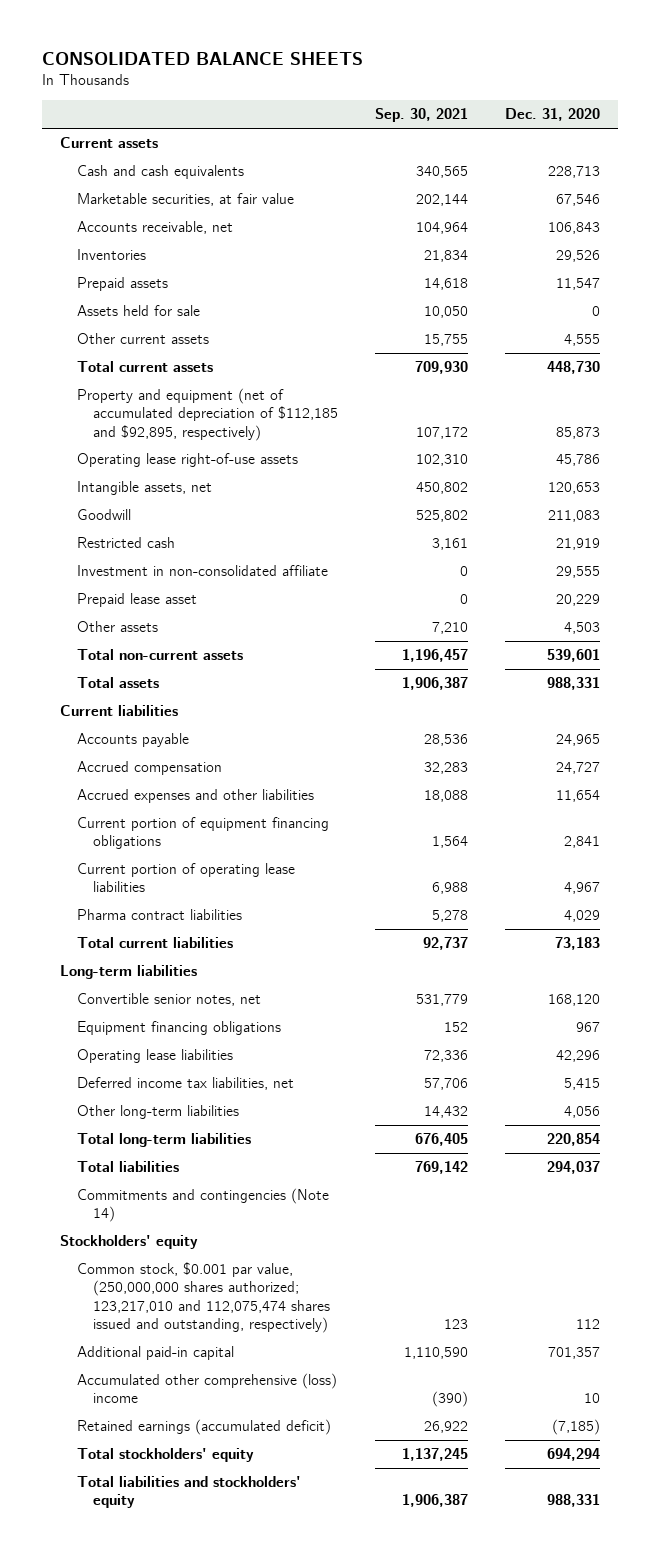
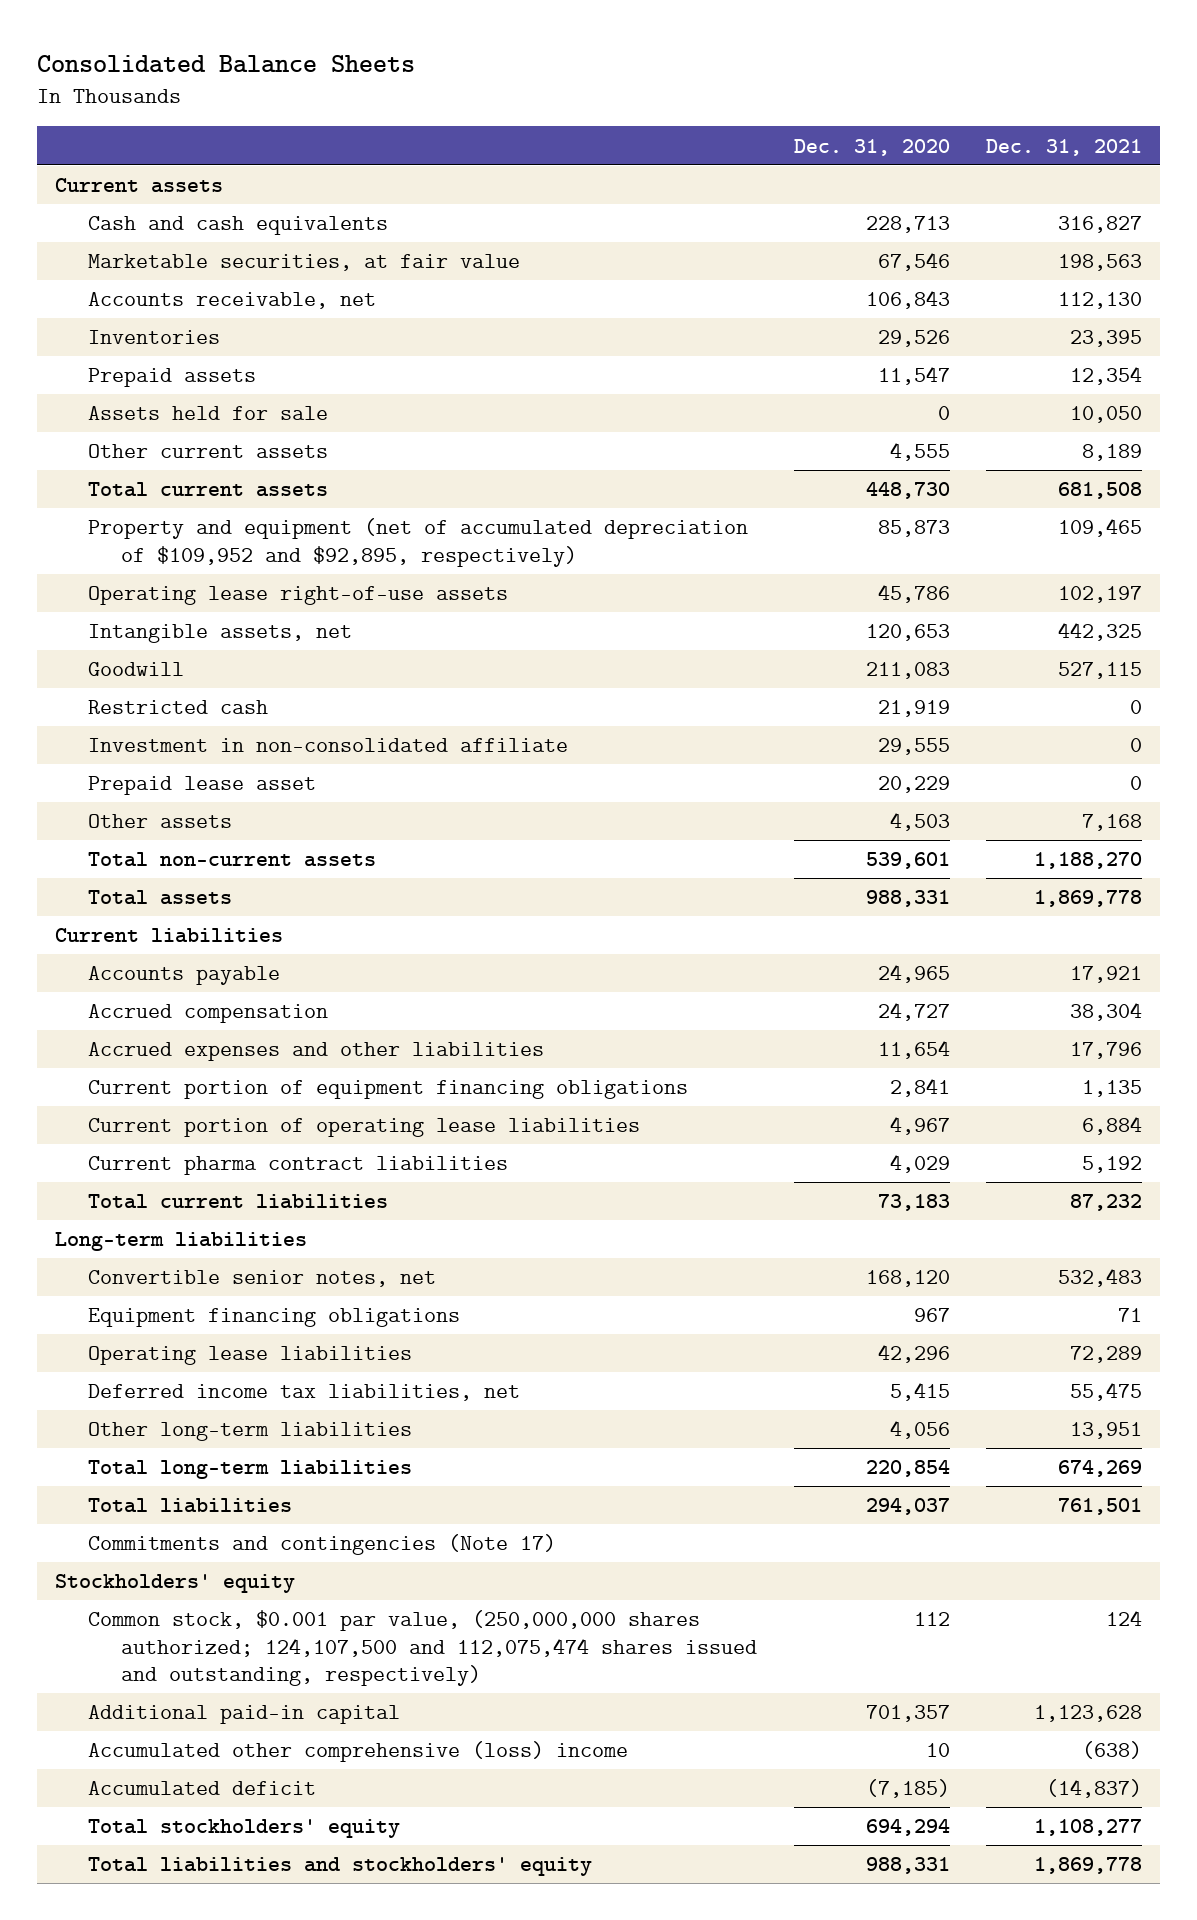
[41,51,363,65] CONSOLIDATED BALANCE SHEETS -> [36,55,415,74] Consolidated Balance Sheets
[375,108,469,123] Sep. 30, 2021 -> none
none -> [986,138,1143,156] Dec. 31, 2021
[76,388,339,441] Property and equipment (net of accumulated depreciation of $112,185 and $92,895, respectively) -> [88,518,749,567] Property and equipment (net of accumulated depreciation of $109,952 and $92,895, respectively)
[76,909,242,921] Pharma contract liabilities -> [88,1156,509,1176] Current pharma contract liabilities
[76,1188,329,1223] Commitments and contingencies (Note 14) -> [88,1534,557,1556] Commitments and contingencies (Note 17)
[76,1262,331,1333] Common stock, $0.001 par value, (250,000,000 shares authorized; 123,217,010 and 112,075,474 shares issued and outstanding, respectively) -> [88,1610,758,1686] Common stock, $0.001 par value, (250,000,000 shares authorized; 124,107,500 and 112,075,474 shares issued and outstanding, respectively)
[76,1419,331,1436] Retained earnings (accumulated deficit) -> [88,1781,317,1796] Accumulated deficit

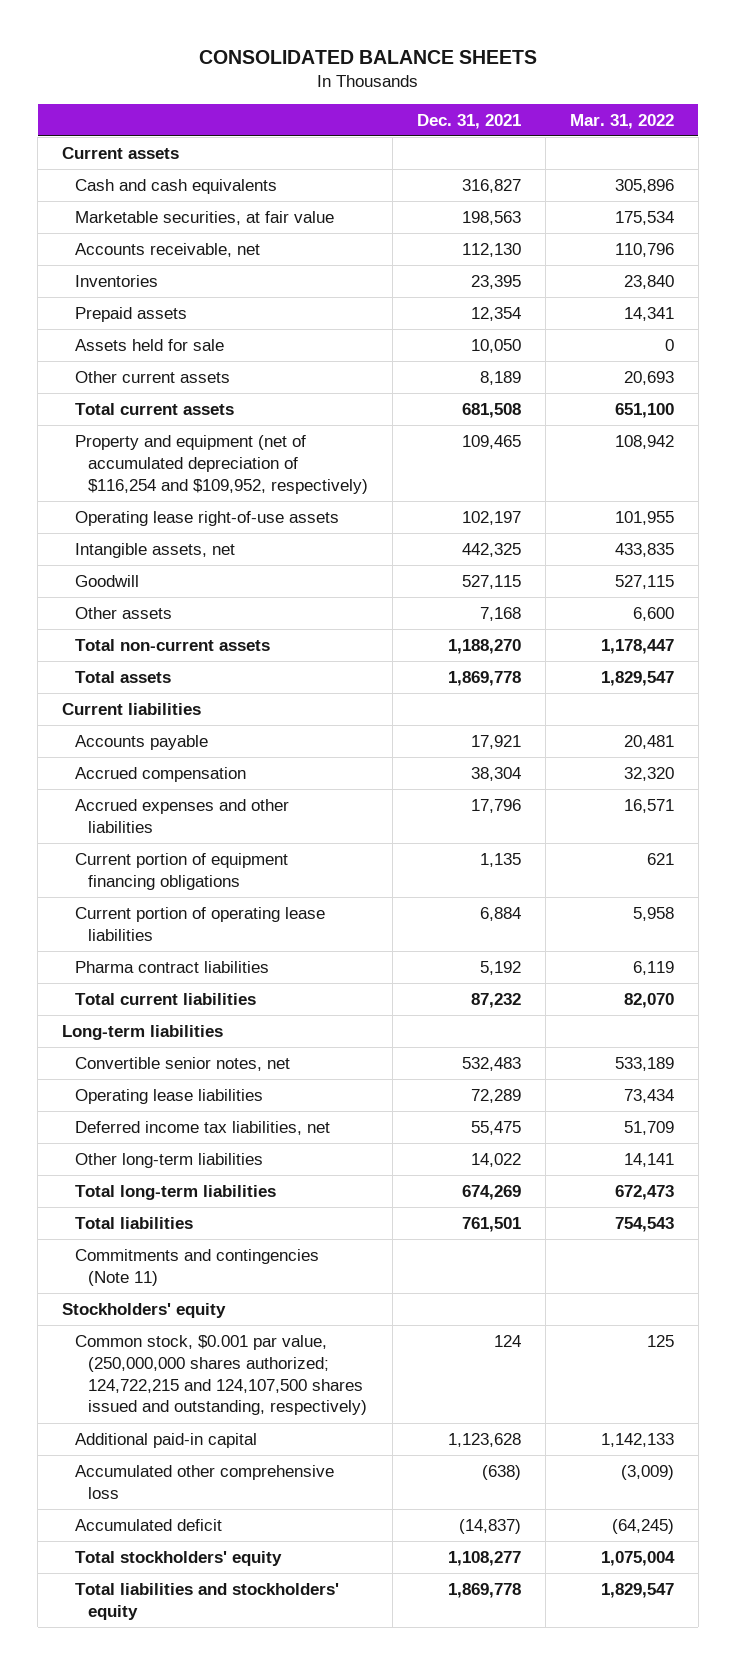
[36,55,415,74] Consolidated Balance Sheets -> [198,49,537,64] CONSOLIDATED BALANCE SHEETS
[793,138,950,156] Dec. 31, 2020 -> none
none -> [569,113,674,129] Mar. 31, 2022
[88,518,749,567] Property and equipment (net of accumulated depreciation of $109,952 and $92,895, respectively) -> [74,434,368,494] Property and equipment (net of accumulated depreciation of $116,254 and $109,952, respectively)
[88,700,269,715] Restricted cash -> none
[88,738,569,753] Investment in non-consolidated affiliate -> none
[88,776,317,796] Prepaid lease asset -> none
[88,1156,509,1176] Current pharma contract liabilities -> [74,960,269,973] Pharma contract liabilities
[88,1308,461,1328] Equipment financing obligations -> none
[1070,1422,1143,1440] 13,951 -> [470,1152,521,1167] 14,022
[88,1534,557,1556] Commitments and contingencies (Note 17) -> [74,1248,319,1286] Commitments and contingencies (Note 11)
[88,1610,758,1686] Common stock, $0.001 par value, (250,000,000 shares authorized; 124,107,500 and 112,075,474 shares issued and outstanding, respectively) -> [74,1334,367,1416] Common stock, $0.001 par value, (250,000,000 shares authorized; 124,722,215 and 124,107,500 shares issued and outstanding, respectively)
[88,1741,629,1763] Accumulated other comprehensive (loss) income -> [74,1464,334,1499] Accumulated other comprehensive loss

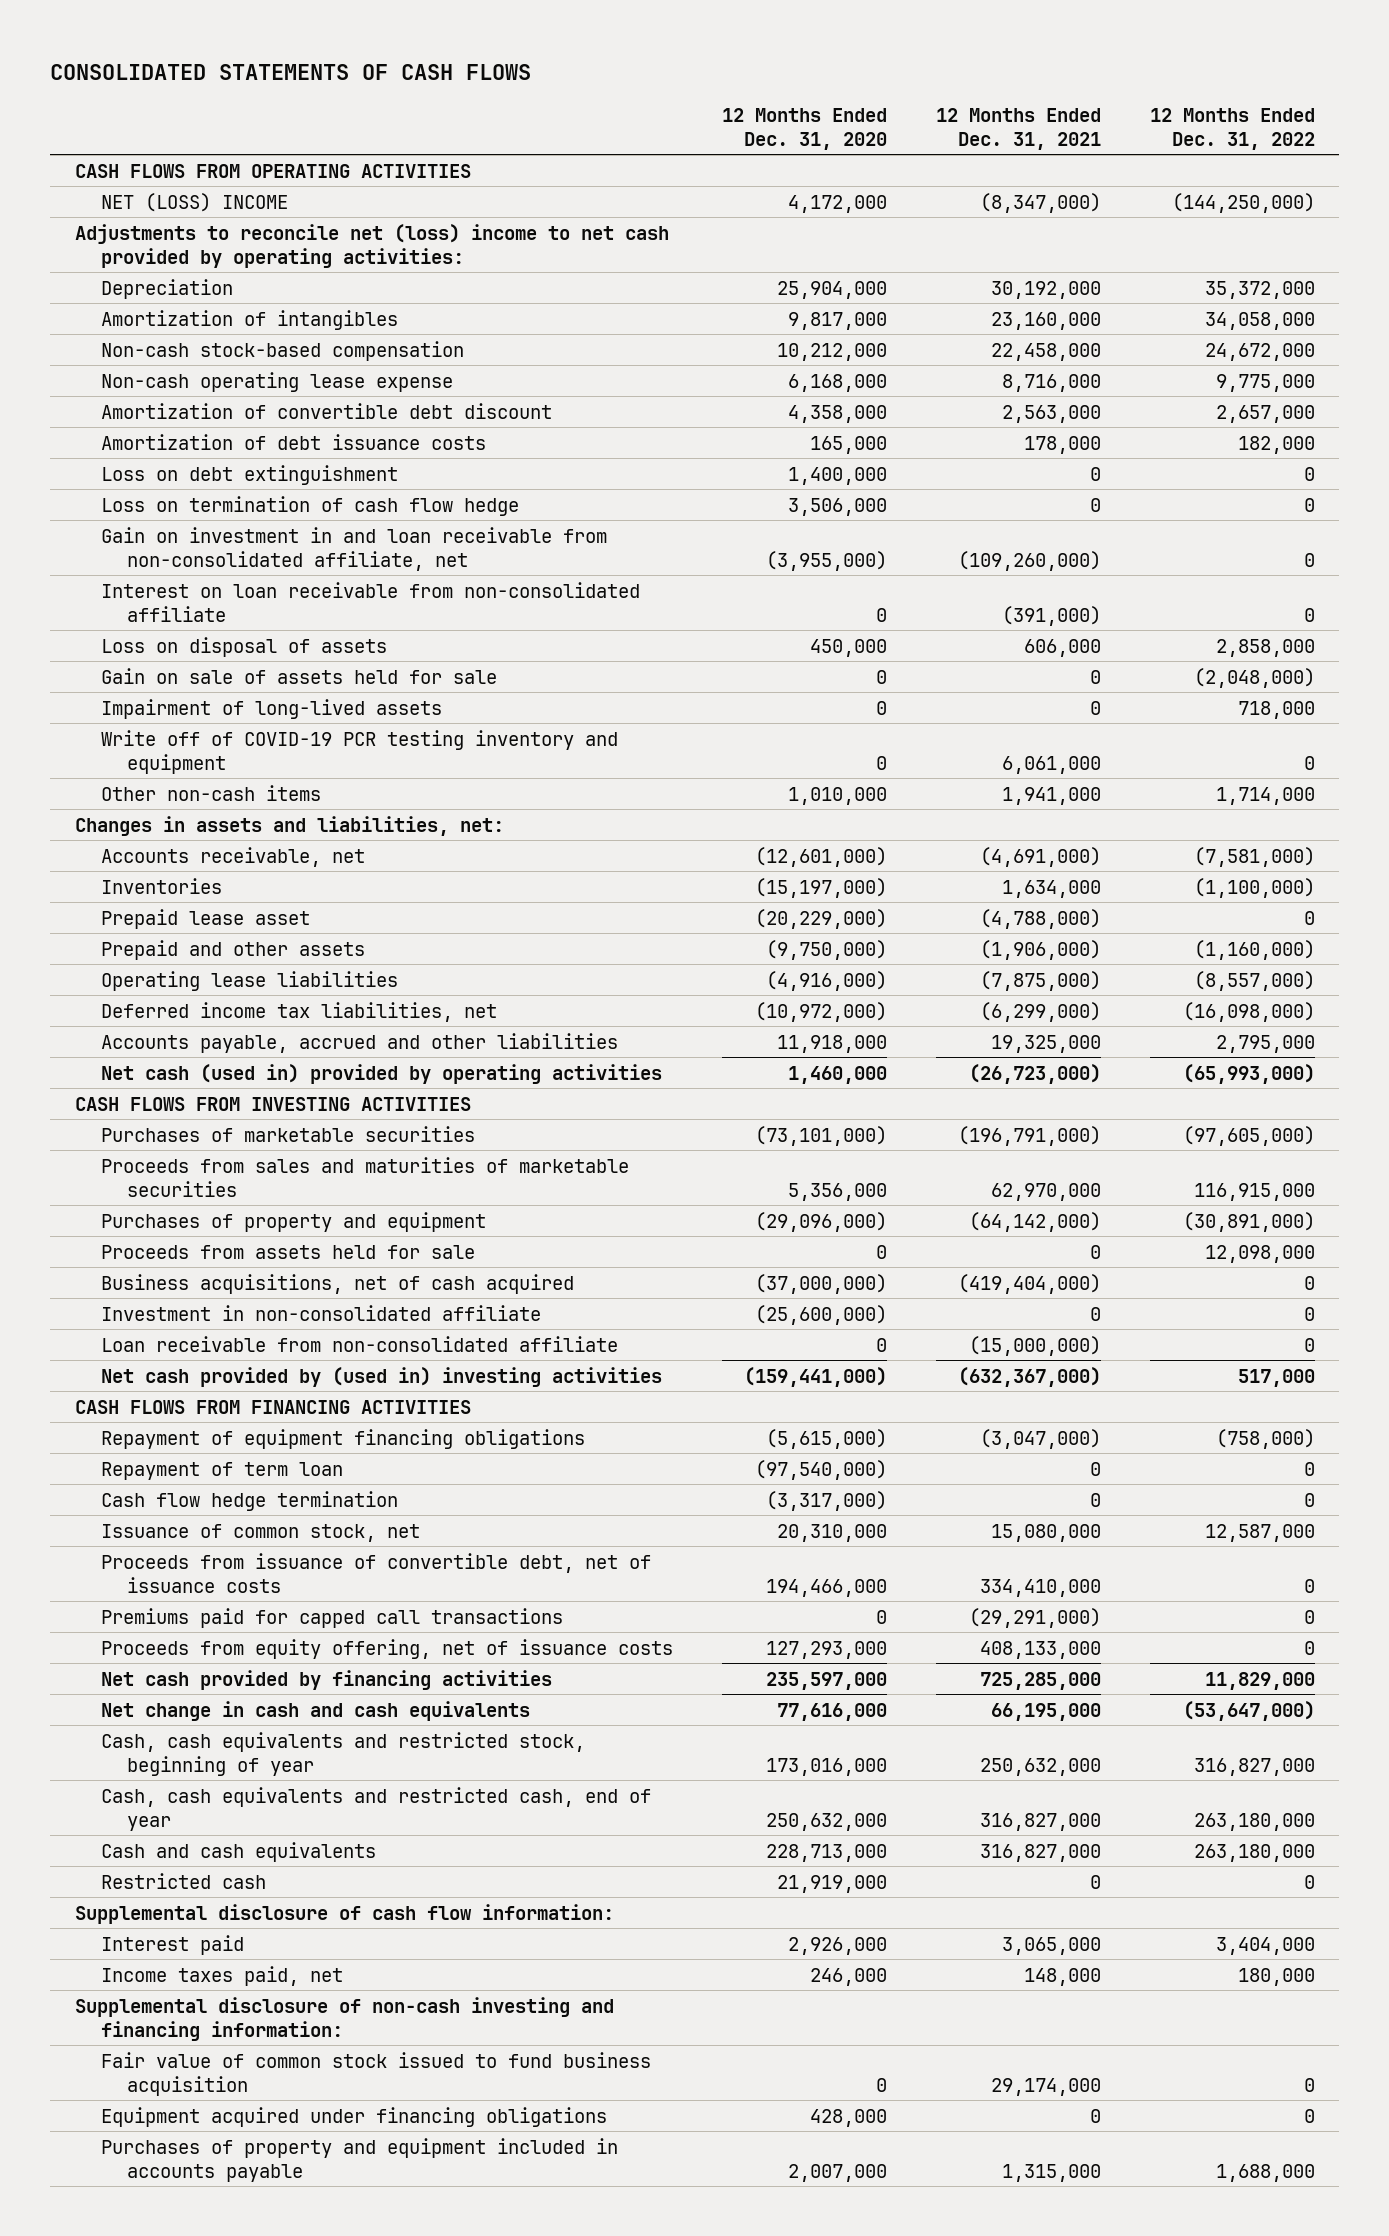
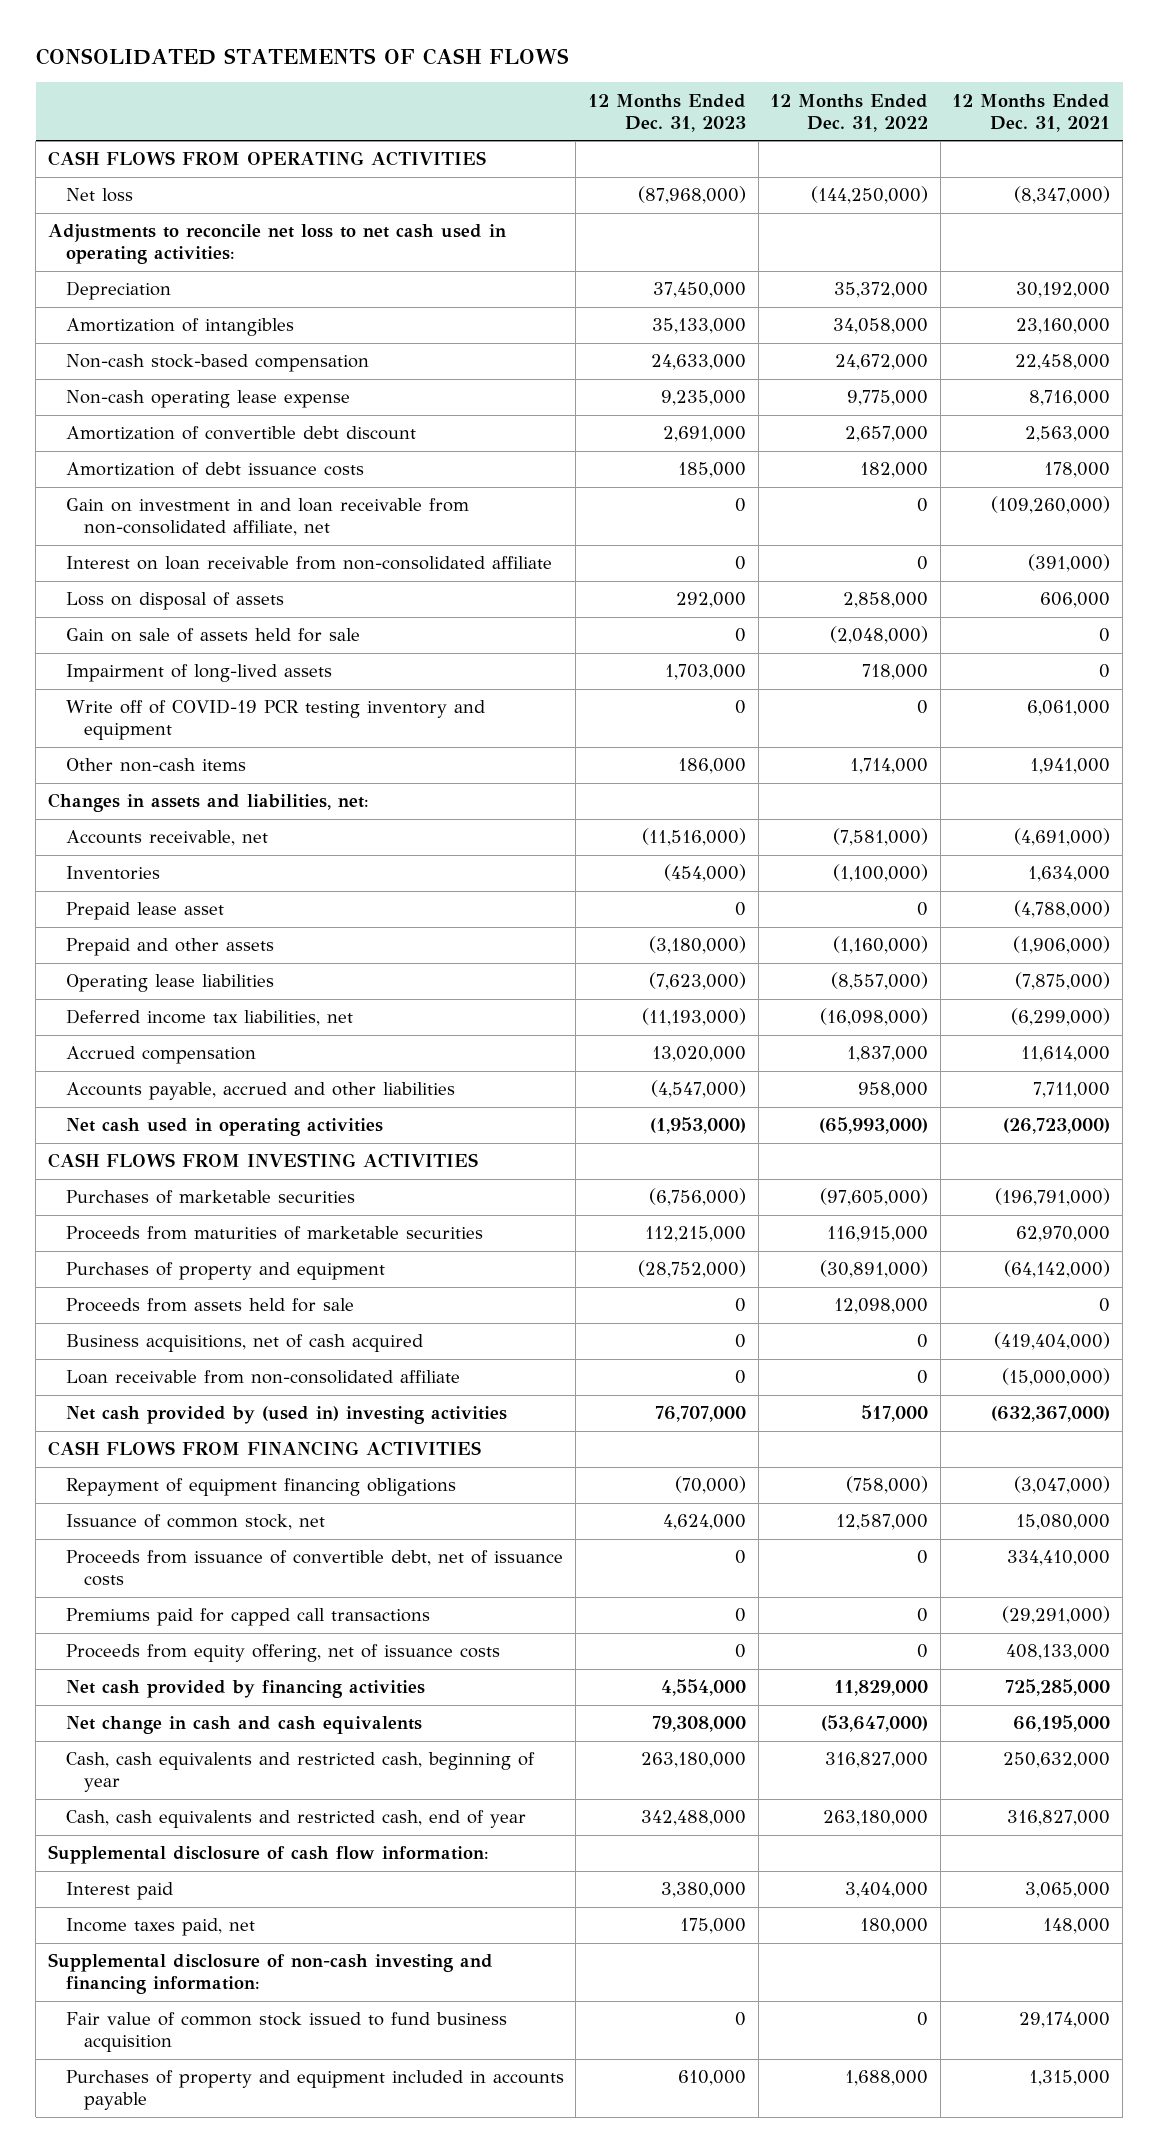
[721,107,887,150] 12 Months Ended Dec. 31, 2020 -> none
none -> [588,93,747,132] 12 Months Ended Dec. 31, 2023
[101,192,289,212] NET (LOSS) INCOME -> [65,188,133,203] Net loss
[74,223,669,268] Adjustments to reconcile net (loss) income to net cash provided by operating activities: -> [47,224,506,265] Adjustments to reconcile net loss to net cash used in operating activities:
[101,464,399,485] Loss on debt extinguishment -> none
[101,495,520,516] Loss on termination of cash flow hedge -> none
none -> [65,1046,256,1065] Accrued compensation
[990,1034,1101,1053] 19,325,000 -> [1033,1082,1111,1099] 7,711,000
[1215,1034,1315,1053] 2,795,000 -> [858,1082,929,1099] 958,000
[101,1063,663,1084] Net cash (used in) provided by operating activities -> [65,1118,383,1137] Net cash used in operating activities
[101,1156,630,1197] Proceeds from sales and maturities of marketable securities -> [65,1226,483,1241] Proceeds from maturities of marketable securities
[101,1304,542,1321] Investment in non-consolidated affiliate -> none
[101,1461,344,1480] Repayment of term loan -> none
[101,1490,399,1511] Cash flow hedge termination -> none
[101,1731,586,1776] Cash, cash equivalents and restricted stock, beginning of year -> [65,1752,535,1793] Cash, cash equivalents and restricted cash, beginning of year
[101,1841,377,1862] Cash and cash equivalents -> none
[101,1872,267,1889] Restricted cash -> none
[101,2106,608,2127] Equipment acquired under financing obligations -> none

